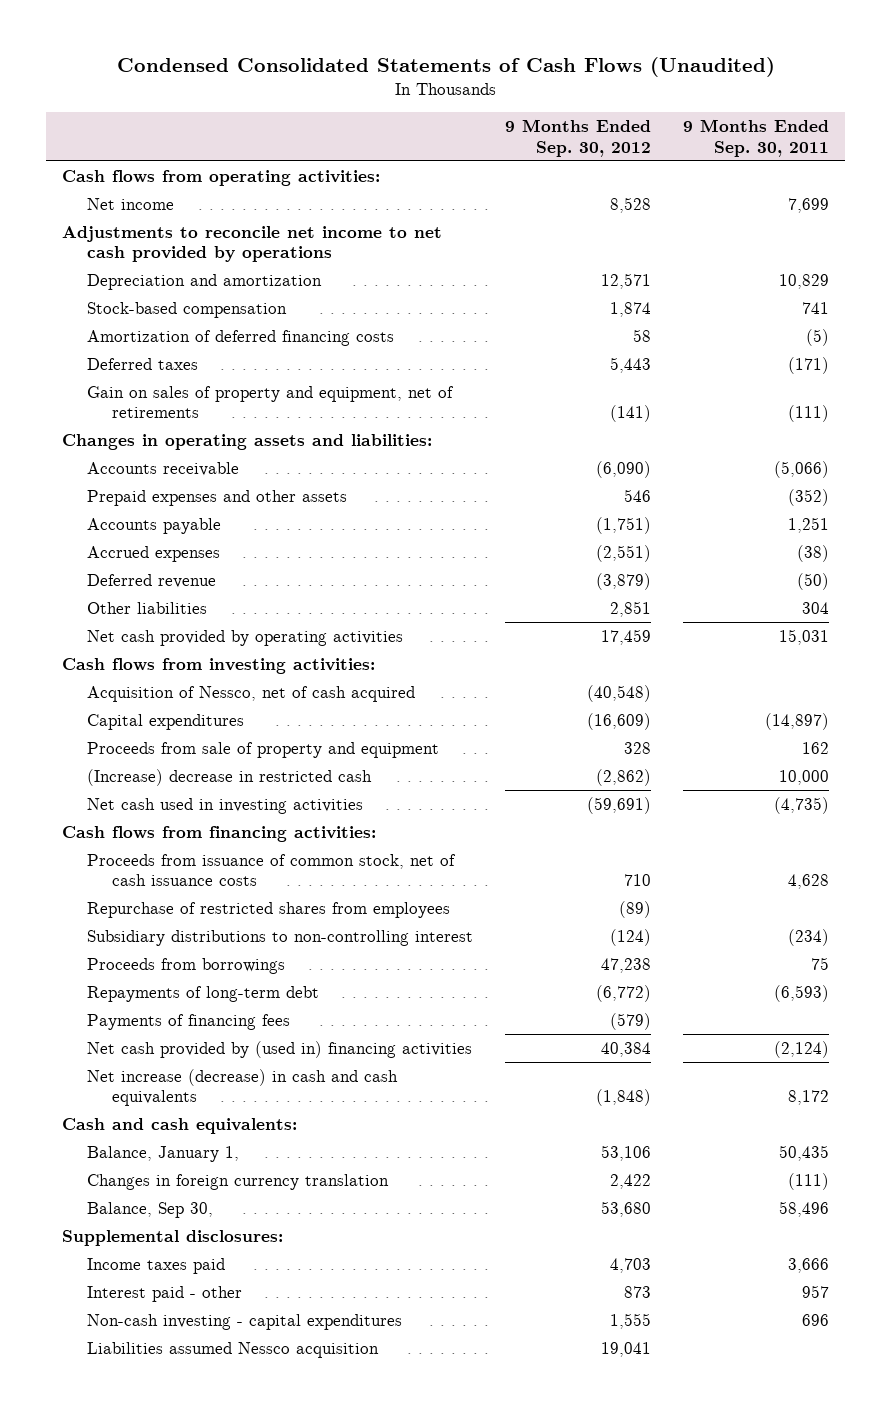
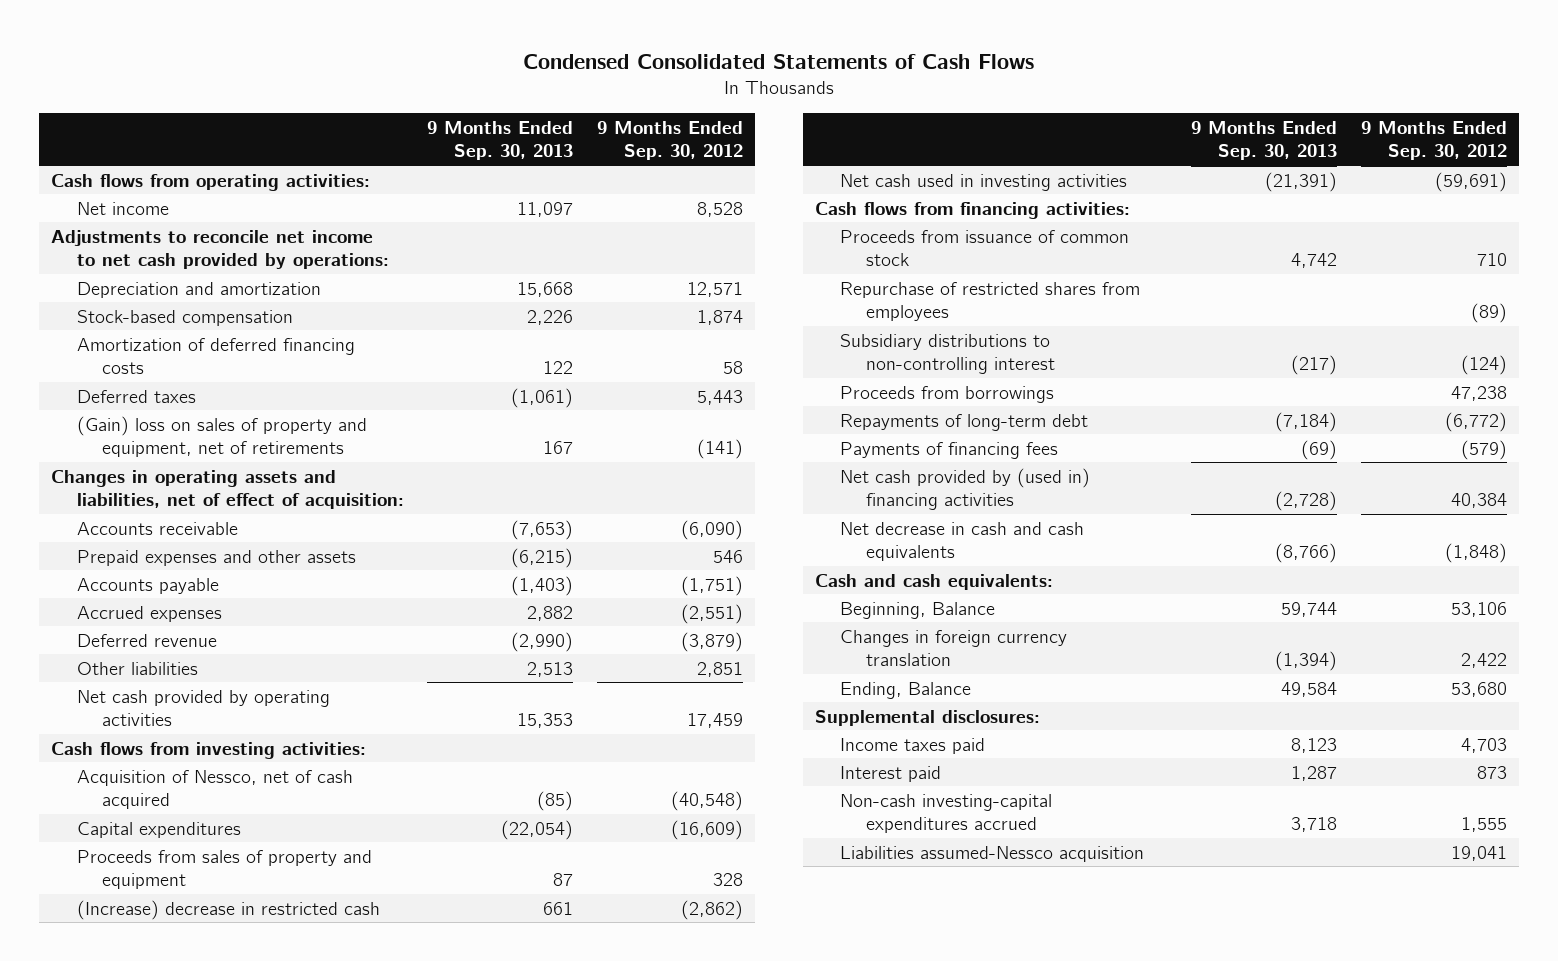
[116,57,775,78] Condensed Consolidated Statements of Cash Flows (Unaudited) -> [522,53,1034,69] Condensed Consolidated Statements of Cash Flows
[683,119,830,157] 9 Months Ended Sep. 30, 2011 -> none
none -> [427,121,574,161] 9 Months Ended Sep. 30, 2013
[61,225,442,263] Adjustments to reconcile net income to net cash provided by operations -> [50,229,389,269] Adjustments to reconcile net income to net cash provided by operations:
[87,385,455,419] Gain on sales of property and equipment, net of retirements -> [76,415,367,457] (Gain) loss on sales of property and equipment, net of retirements
[61,433,432,450] Changes in operating assets and liabilities: -> [50,469,404,509] Changes in operating assets and liabilities, net of effect of acquisition:
[87,741,440,758] Proceeds from sale of property and equipment -> [76,849,372,889] Proceeds from sales of property and equipment
[87,853,457,887] Proceeds from issuance of common stock, net of cash issuance costs -> [840,229,1130,266] Proceeds from issuance of common stock
[87,1068,399,1107] Net increase (decrease) in cash and cash equivalents -> [840,521,1085,561] Net decrease in cash and cash equivalents
[87,1145,240,1162] Balance, January 1, -> [840,601,996,619] Beginning, Balance
[87,1201,214,1218] Balance, Sep 30, -> [840,681,972,699] Ending, Balance
[87,1285,243,1302] Interest paid - other -> [840,765,942,782] Interest paid
[87,1313,403,1330] Non-cash investing - capital expenditures -> [840,793,1053,833] Non-cash investing-capital expenditures accrued
[87,1341,380,1358] Liabilities assumed Nessco acquisition -> [840,845,1145,862] Liabilities assumed-Nessco acquisition

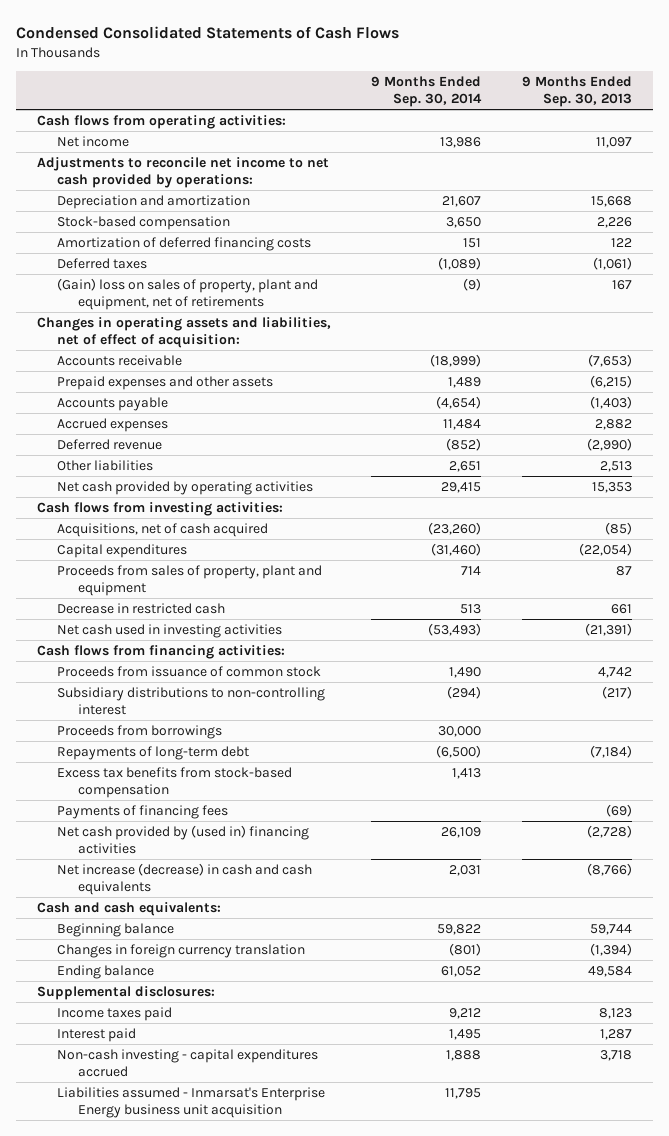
[597,121,744,161] 9 Months Ended Sep. 30, 2012 -> none
none -> [371,76,483,108] 9 Months Ended Sep. 30, 2014
[76,415,367,457] (Gain) loss on sales of property and equipment, net of retirements -> [57,278,319,310] (Gain) loss on sales of property, plant and equipment, net of retirements
[76,769,353,809] Acquisition of Nessco, net of cash acquired -> [57,523,269,538] Acquisitions, net of cash acquired
[76,849,372,889] Proceeds from sales of property and equipment -> [57,565,323,596] Proceeds from sales of property, plant and equipment
[76,899,380,920] (Increase) decrease in restricted cash -> [57,603,226,615] Decrease in restricted cash
[840,281,1141,321] Repurchase of restricted shares from employees -> none
none -> [57,767,293,798] Excess tax benefits from stock-based compensation
[840,521,1085,561] Net decrease in cash and cash equivalents -> [57,863,313,895] Net increase (decrease) in cash and cash equivalents
[840,601,996,619] Beginning, Balance -> [57,923,175,938] Beginning balance
[840,681,972,699] Ending, Balance -> [57,965,155,980] Ending balance
[840,793,1053,833] Non-cash investing-capital expenditures accrued -> [57,1049,319,1077] Non-cash investing - capital expenditures accrued
[840,845,1145,862] Liabilities assumed-Nessco acquisition -> [57,1087,326,1118] Liabilities assumed - Inmarsat's Enterprise Energy business unit acquisition

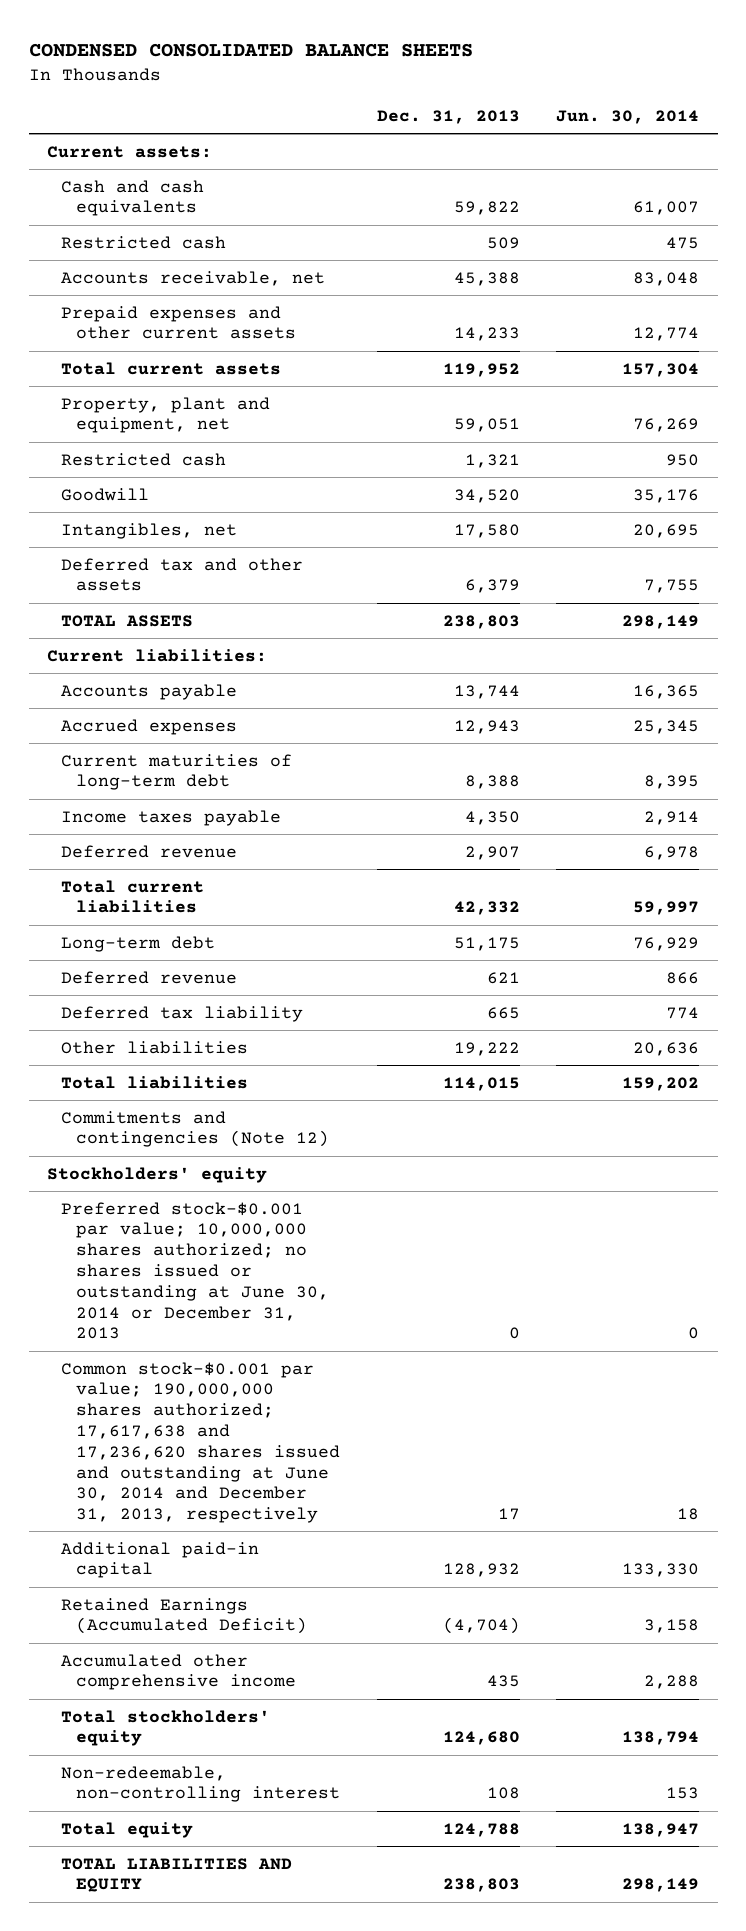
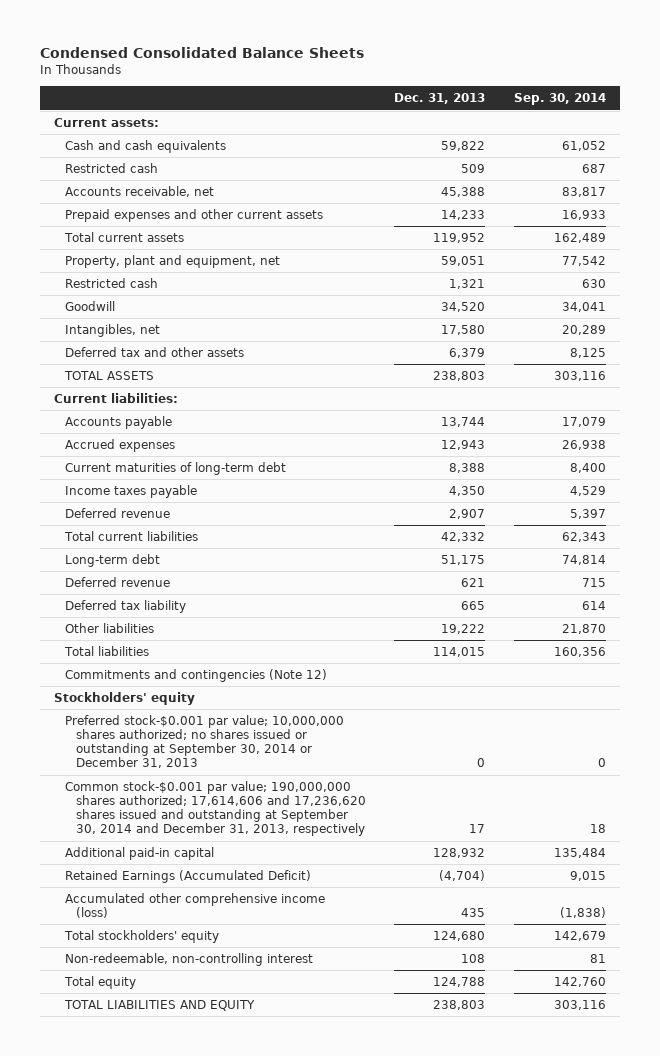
[28,43,473,58] CONDENSED CONSOLIDATED BALANCE SHEETS -> [40,47,365,59] Condensed Consolidated Balance Sheets
[556,109,700,124] Jun. 30, 2014 -> none
none -> [513,93,606,106] Sep. 30, 2014
[61,1201,329,1340] Preferred stock-$0.001 par value; 10,000,000 shares authorized; no shares issued or outstanding at June 30, 2014 or December 31, 2013 -> [65,715,345,769] Preferred stock-$0.001 par value; 10,000,000 shares authorized; no shares issued or outstanding at September 30, 2014 or December 31, 2013
[61,1361,340,1524] Common stock-$0.001 par value; 190,000,000 shares authorized; 17,617,638 and 17,236,620 shares issued and outstanding at June 30, 2014 and December 31, 2013, respectively -> [65,781,367,837] Common stock-$0.001 par value; 190,000,000 shares authorized; 17,614,606 and 17,236,620 shares issued and outstanding at September 30, 2014 and December 31, 2013, respectively
[61,1653,296,1691] Accumulated other comprehensive income -> [65,893,326,919] Accumulated other comprehensive income (loss)

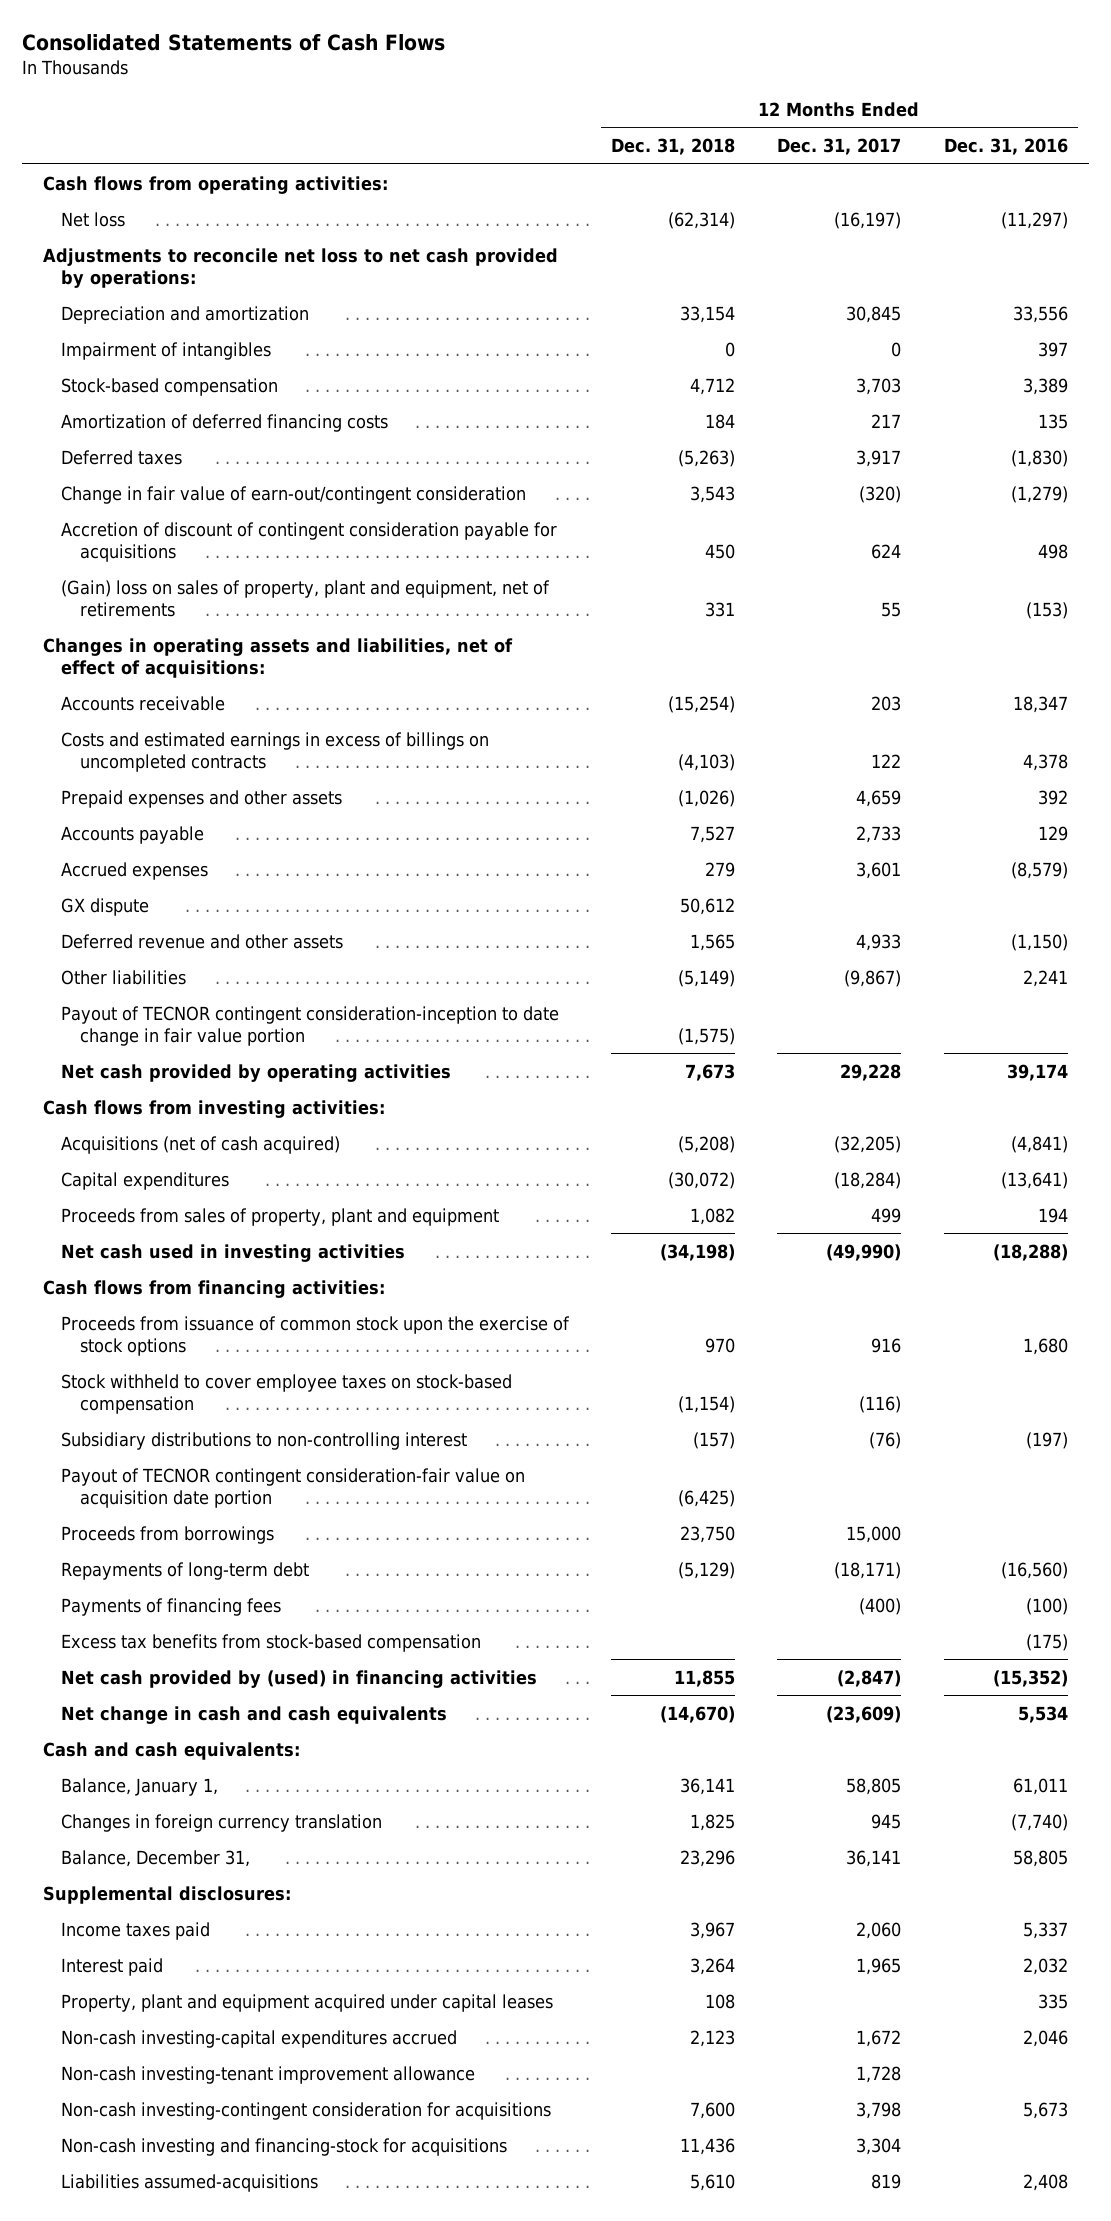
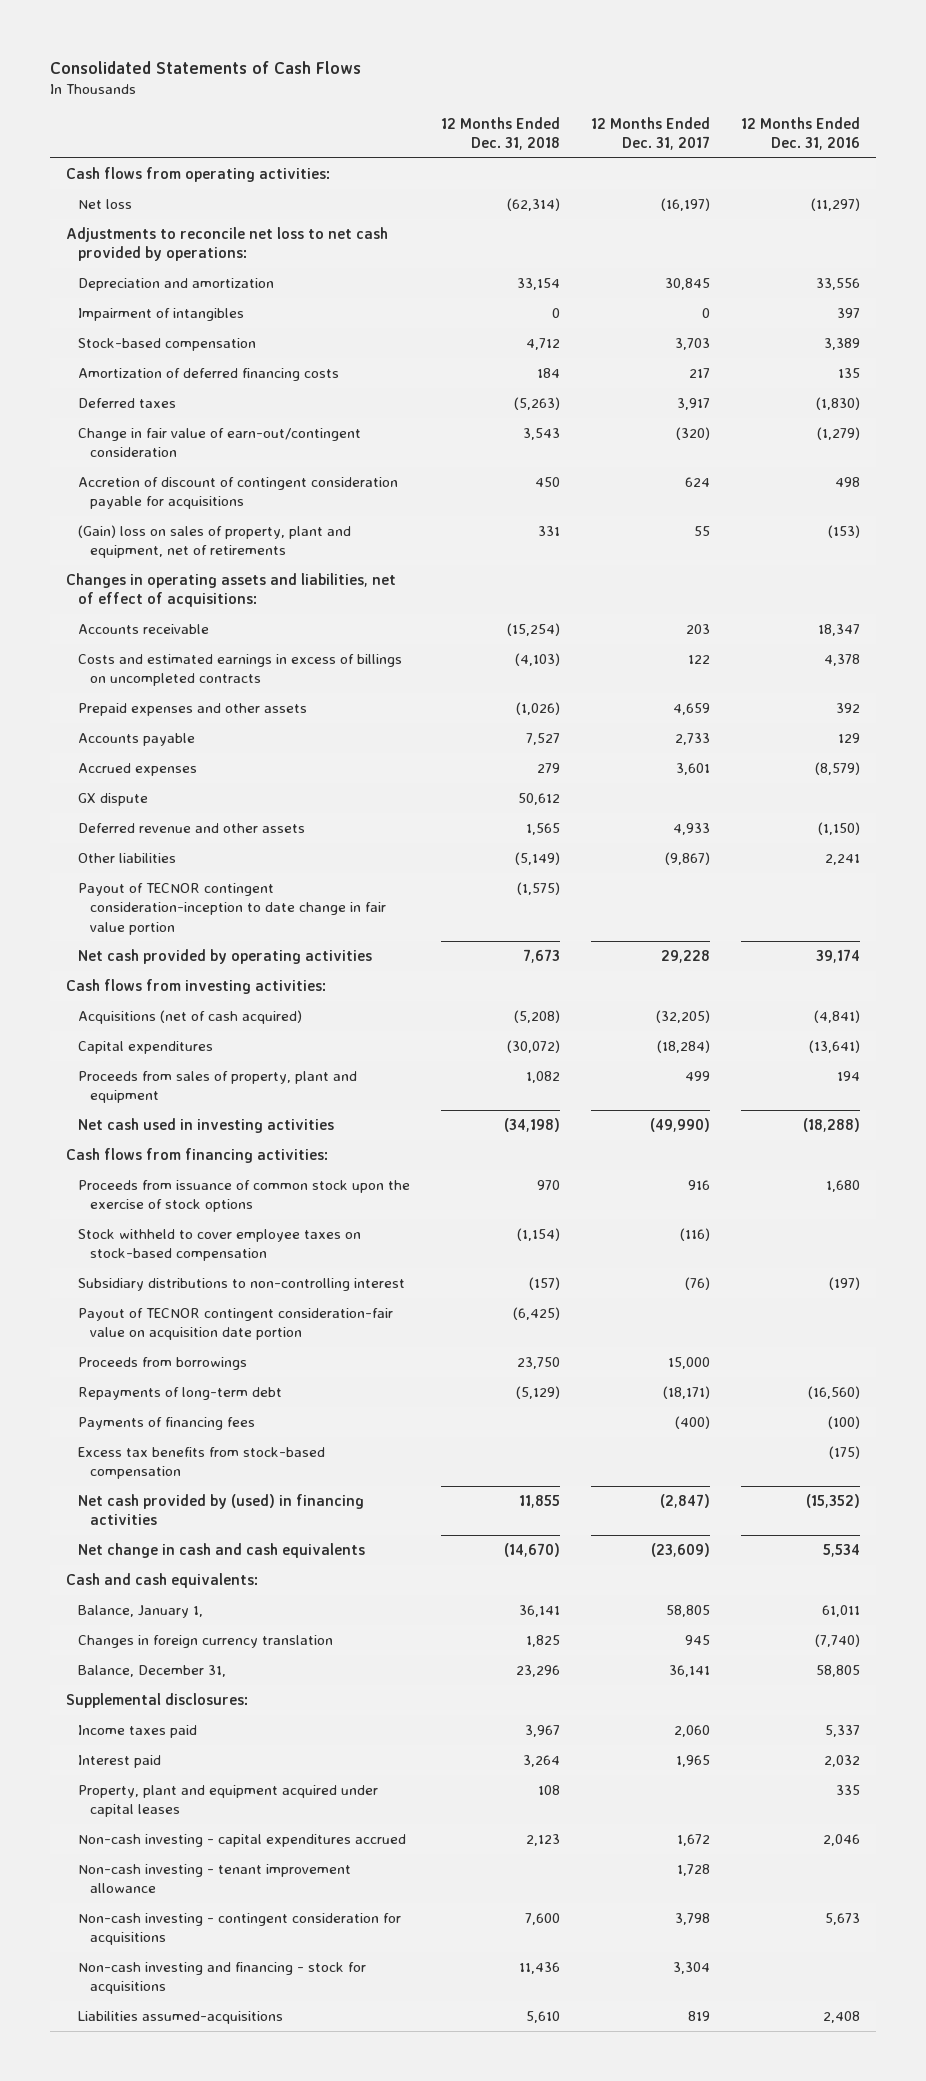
[61,2029,458,2048] Non-cash investing-capital expenditures accrued -> [77,1833,406,1847] Non-cash investing - capital expenditures accrued
[61,2065,476,2084] Non-cash investing-tenant improvement allowance -> [77,1863,351,1894] Non-cash investing - tenant improvement allowance
[61,2101,552,2120] Non-cash investing-contingent consideration for acquisitions -> [77,1912,401,1946] Non-cash investing - contingent consideration for acquisitions
[61,2137,508,2156] Non-cash investing and financing-stock for acquisitions -> [77,1961,366,1995] Non-cash investing and financing - stock for acquisitions

